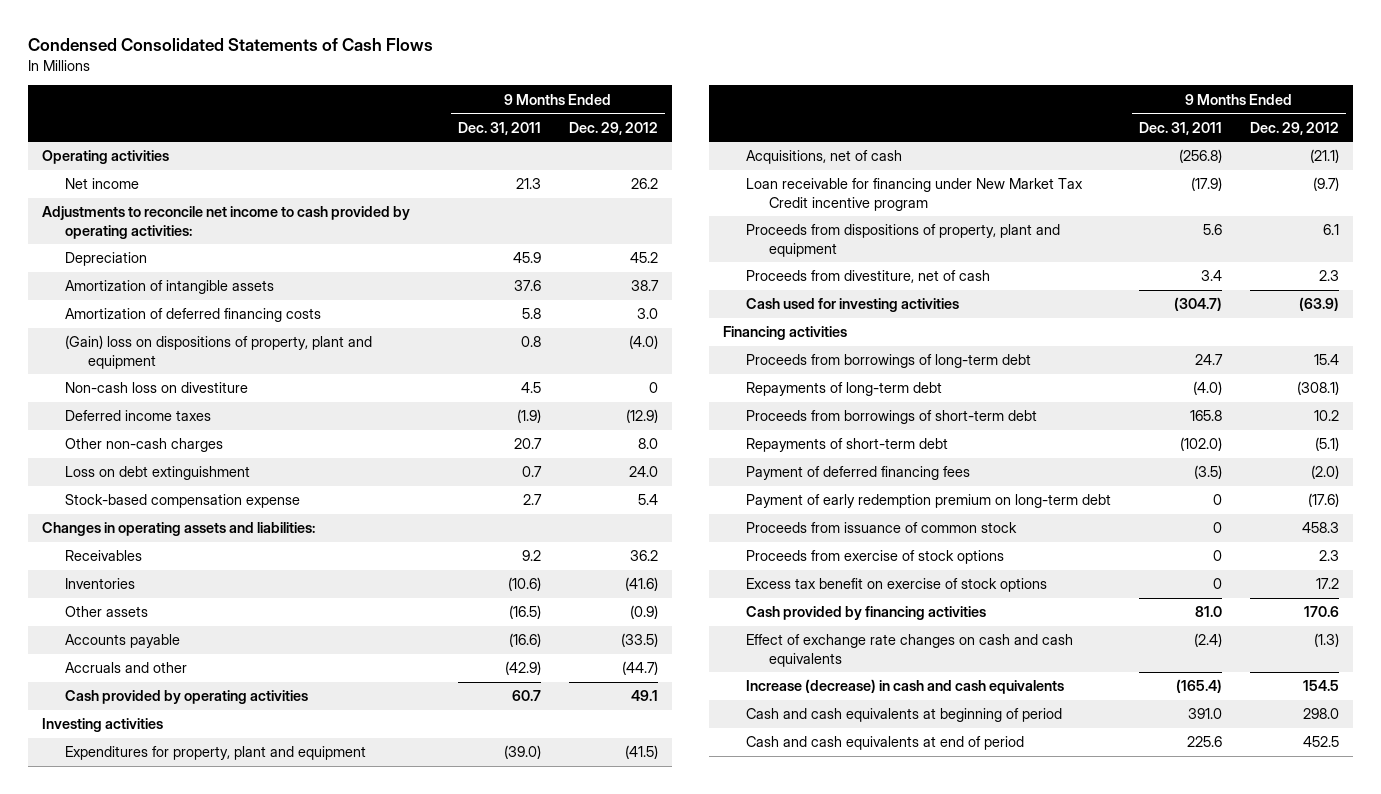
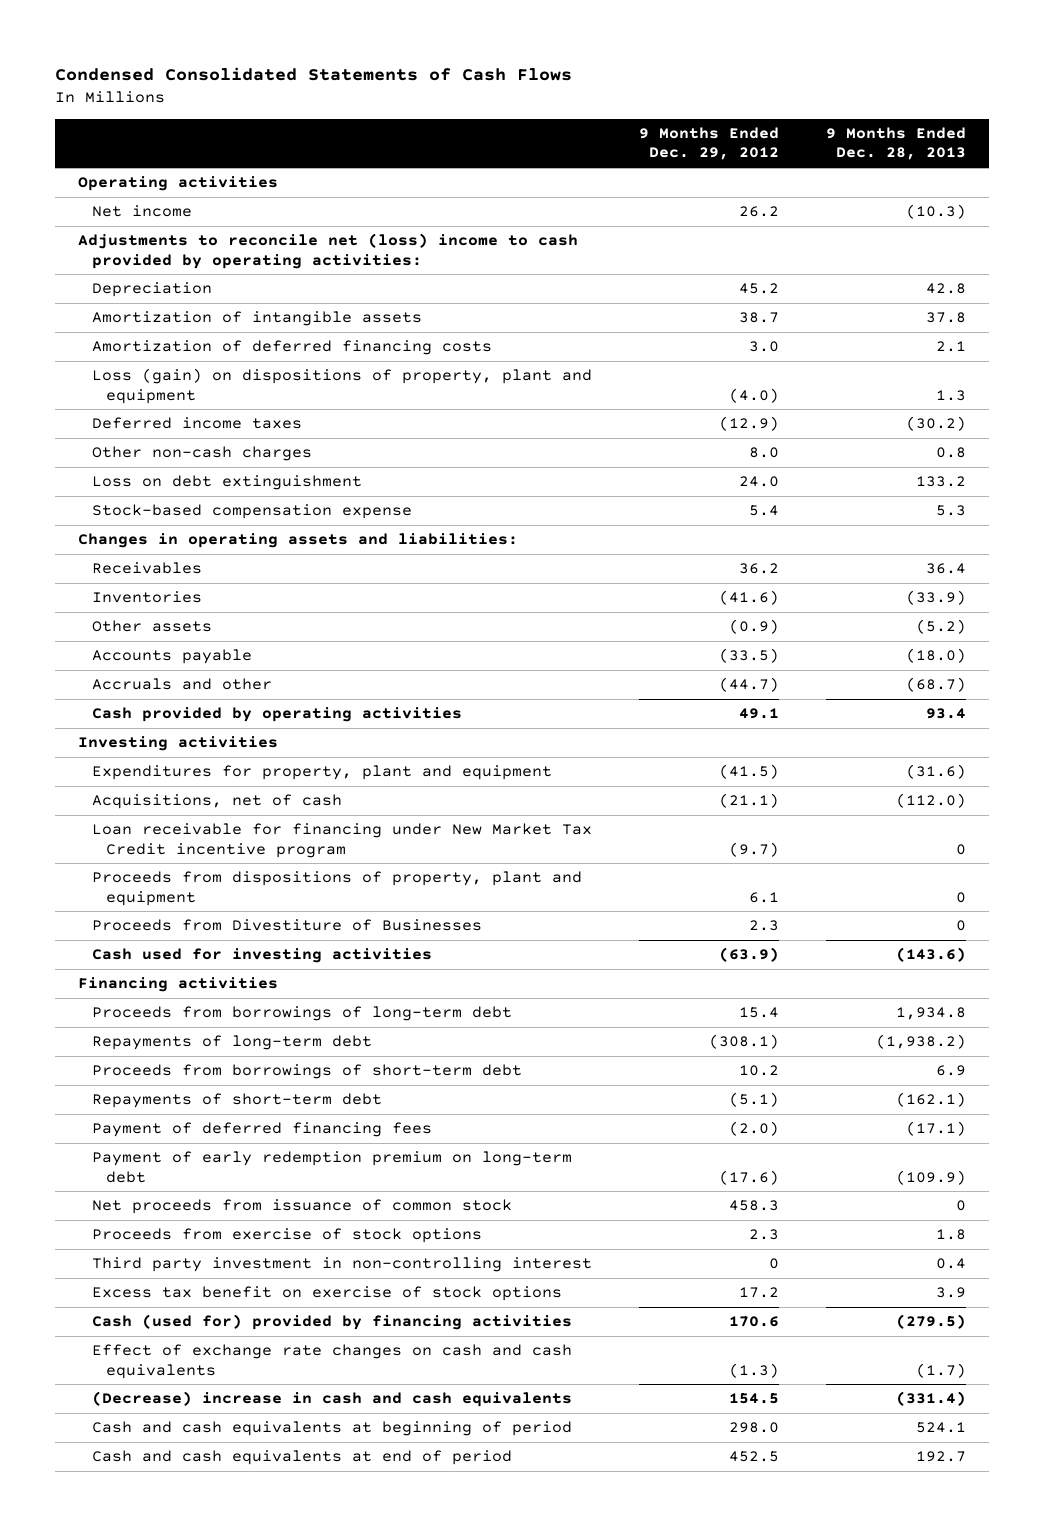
[458,121,542,135] Dec. 31, 2011 -> none
none -> [825,127,966,161] 9 Months Ended Dec. 28, 2013
[42,206,411,239] Adjustments to reconcile net income to cash provided by operating activities: -> [78,233,579,269] Adjustments to reconcile net (loss) income to cash provided by operating activities:
[65,382,249,394] Non-cash loss on divestiture -> none
[65,335,373,369] (Gain) loss on dispositions of property, plant and equipment -> [92,368,593,404] Loss (gain) on dispositions of property, plant and equipment
[746,270,991,284] Proceeds from divestiture, net of cash -> [92,919,483,932] Proceeds from Divestiture of Businesses
[746,522,1018,534] Proceeds from issuance of common stock -> [92,1199,513,1215] Net proceeds from issuance of common stock
none -> [92,1257,593,1273] Third party investment in non-controlling interest
[746,606,987,621] Cash provided by financing activities -> [92,1314,573,1331] Cash (used for) provided by financing activities
[746,679,1065,695] Increase (decrease) in cash and cash equivalents -> [92,1391,573,1408] (Decrease) increase in cash and cash equivalents

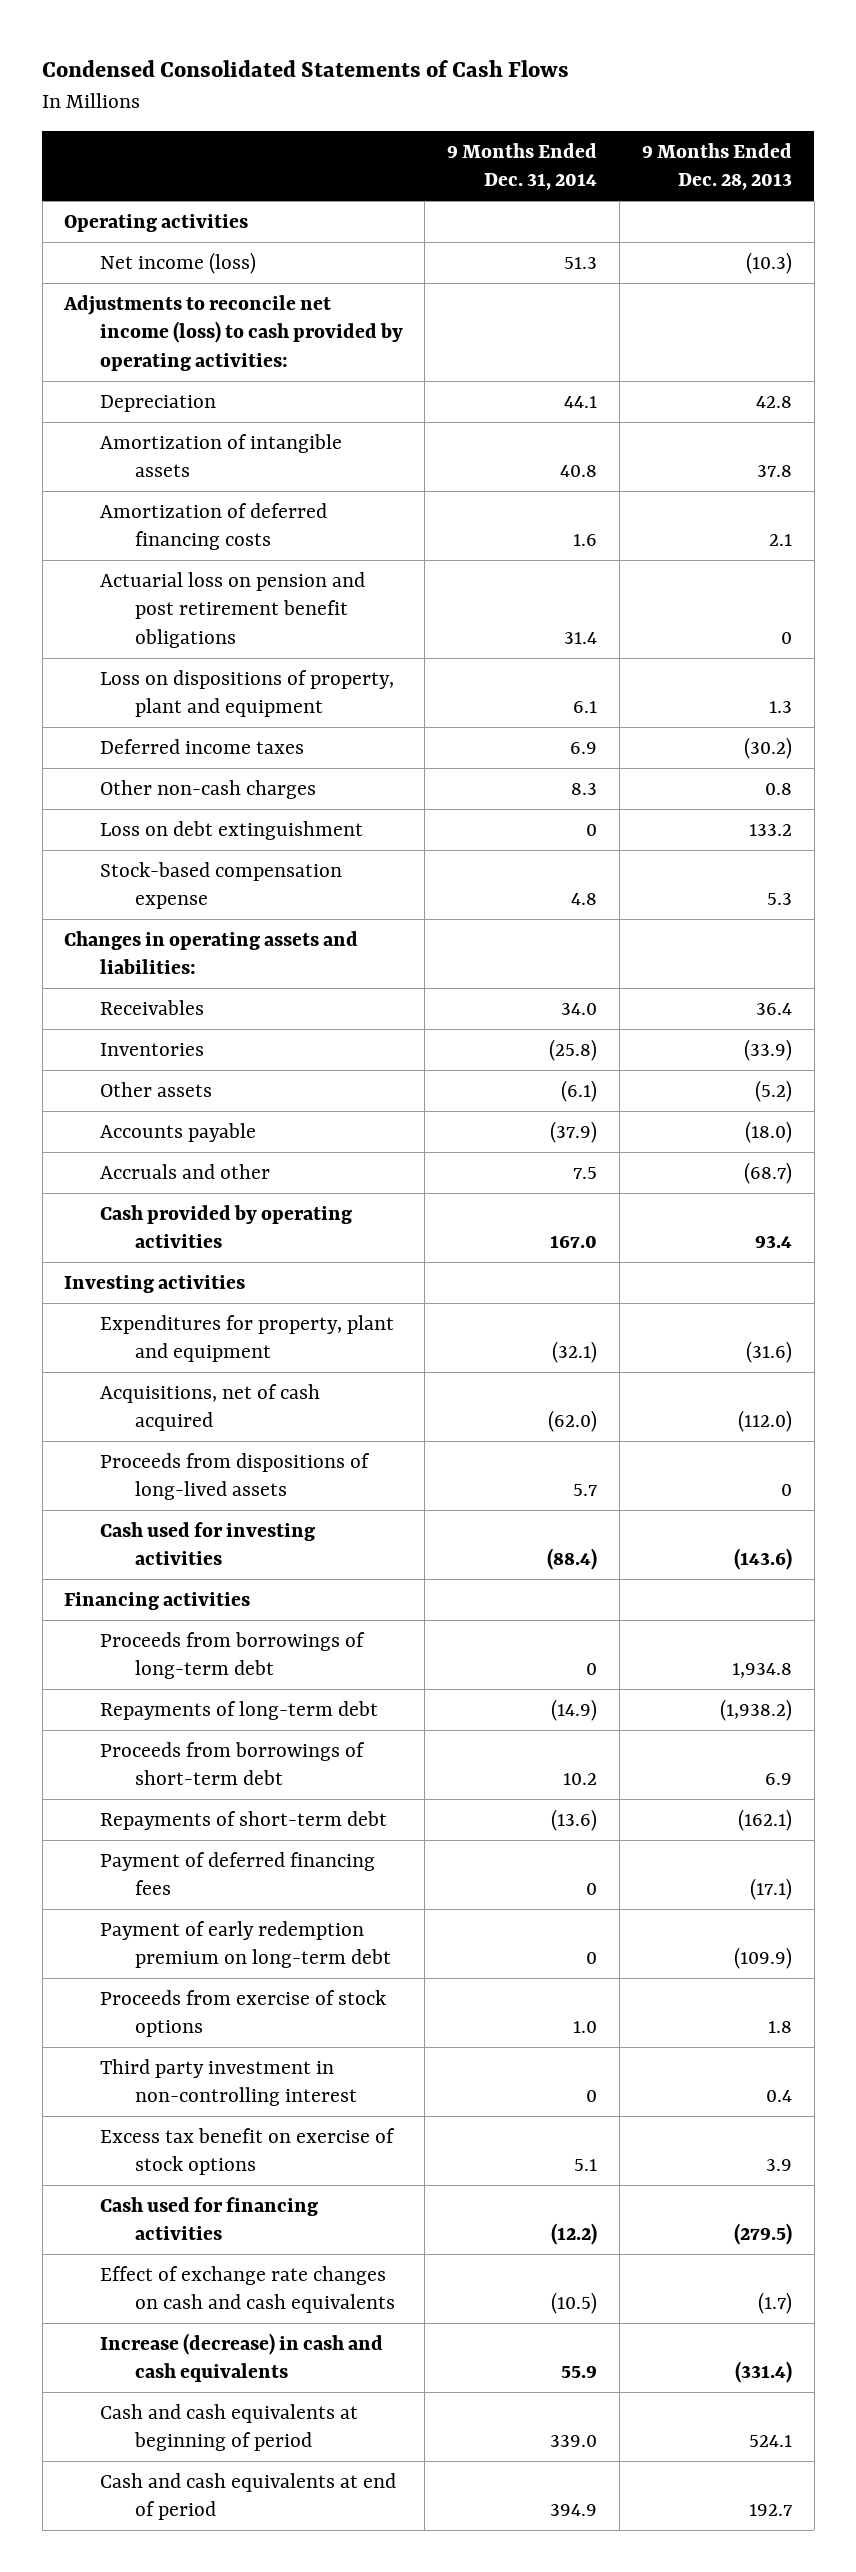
[638,127,779,161] 9 Months Ended Dec. 29, 2012 -> none
none -> [447,142,598,191] 9 Months Ended Dec. 31, 2014
[92,205,193,218] Net income -> [99,251,256,274] Net income (loss)
[78,233,579,269] Adjustments to reconcile net (loss) income to cash provided by operating activities: -> [63,294,403,371] Adjustments to reconcile net income (loss) to cash provided by operating activities:
none -> [99,571,365,648] Actuarial loss on pension and post retirement benefit obligations
[92,368,593,404] Loss (gain) on dispositions of property, plant and equipment -> [99,669,394,718] Loss on dispositions of property, plant and equipment
[92,823,593,858] Loan receivable for financing under New Market Tax Credit incentive program -> none
[92,919,483,932] Proceeds from Divestiture of Businesses -> none
[92,794,343,810] Acquisitions, net of cash -> [99,1383,320,1432] Acquisitions, net of cash acquired
[92,871,583,906] Proceeds from dispositions of property, plant and equipment -> [99,1452,370,1501] Proceeds from dispositions of long-lived assets
[92,1199,513,1215] Net proceeds from issuance of common stock -> none
[92,1314,573,1331] Cash (used for) provided by financing activities -> [99,2196,318,2241] Cash used for financing activities
[92,1391,573,1408] (Decrease) increase in cash and cash equivalents -> [99,2332,383,2383] Increase (decrease) in cash and cash equivalents

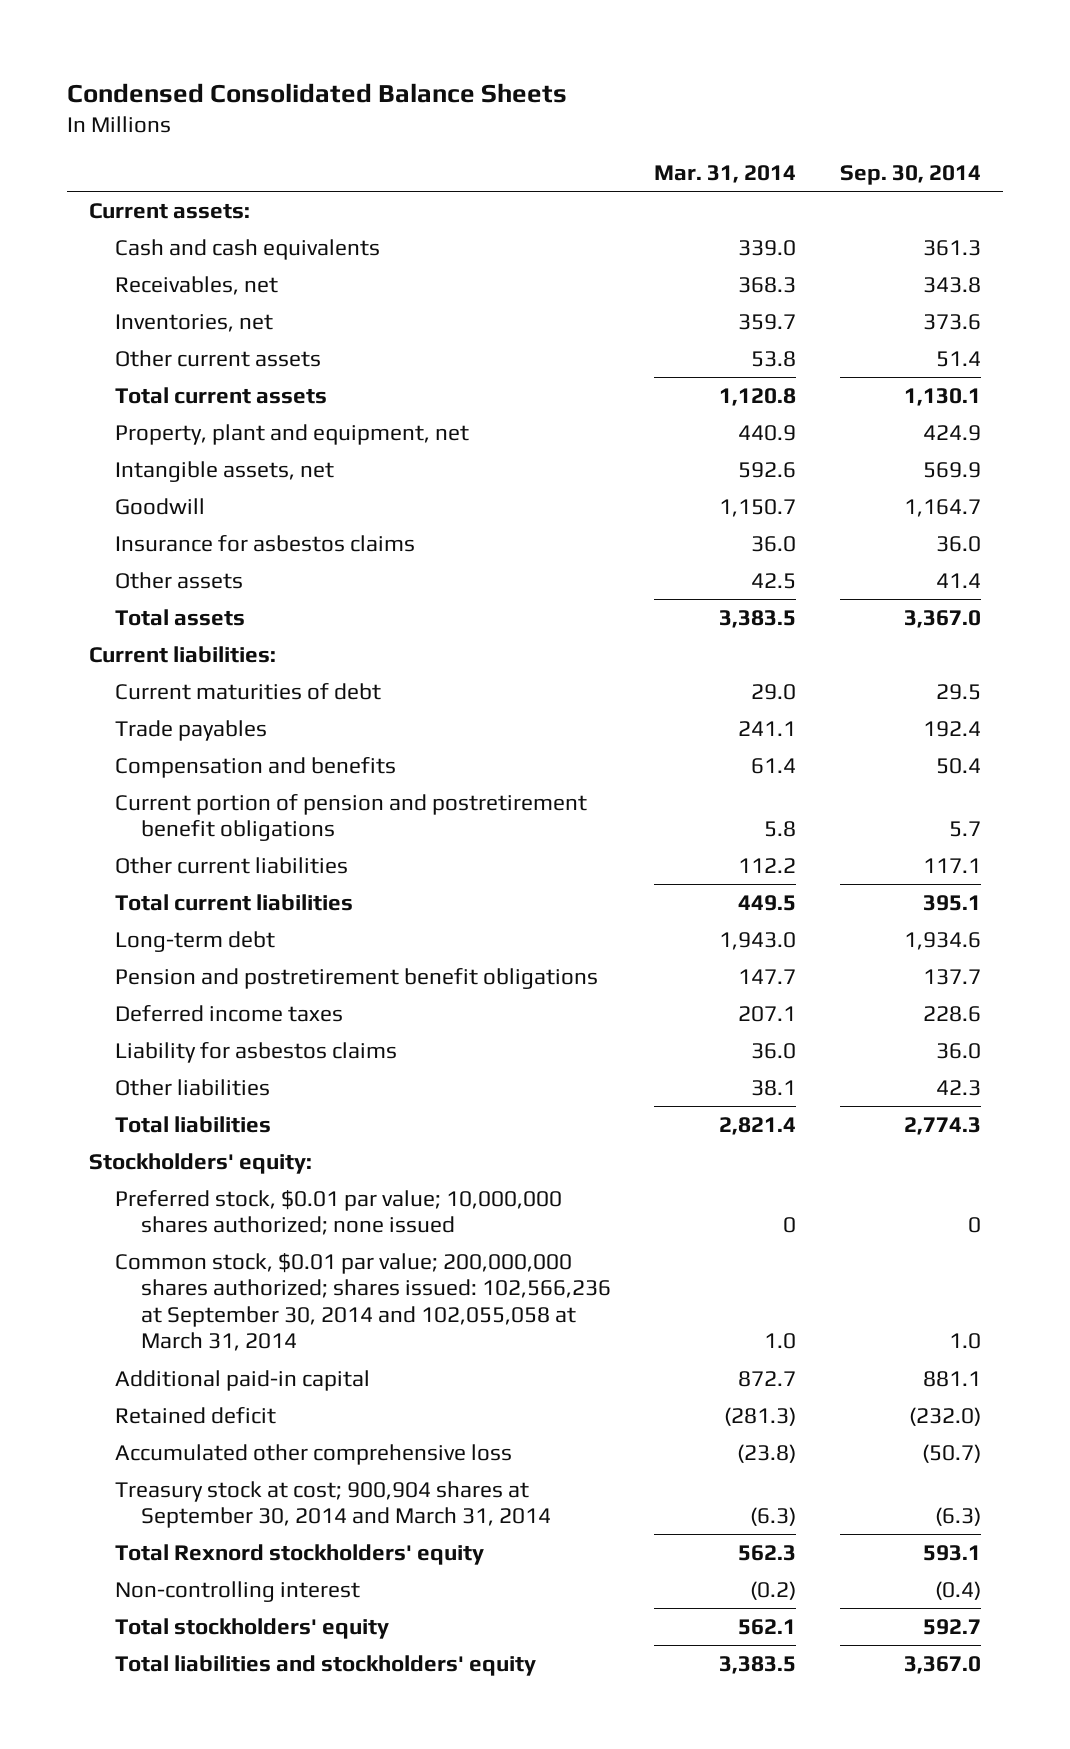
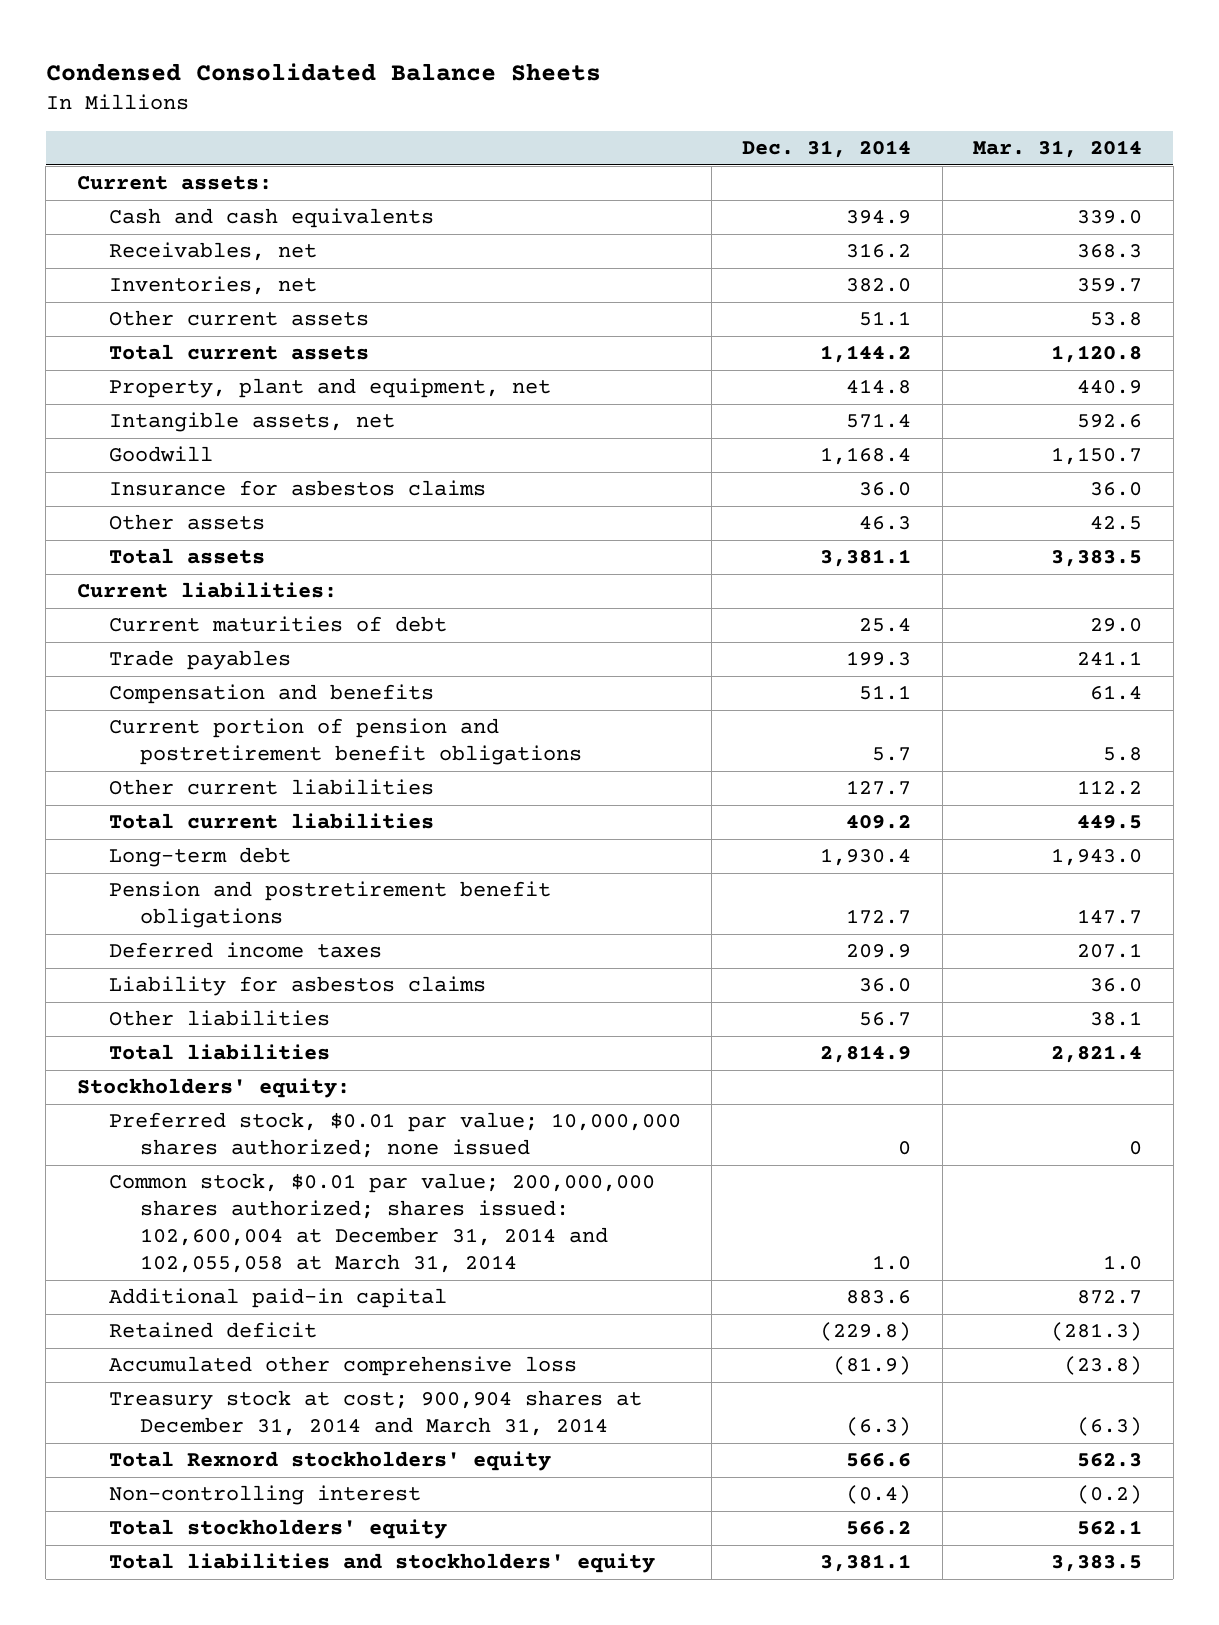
[840,165,982,186] Sep. 30, 2014 -> none
none -> [742,140,912,159] Dec. 31, 2014
[114,1252,611,1352] Common stock, $0.01 par value; 200,000,000 shares authorized; shares issued: 102,566,236 at September 30, 2014 and 102,055,058 at March 31, 2014 -> [108,1173,655,1274] Common stock, $0.01 par value; 200,000,000 shares authorized; shares issued: 102,600,004 at December 31, 2014 and 102,055,058 at March 31, 2014
[114,1480,551,1529] Treasury stock at cost; 900,904 shares at September 30, 2014 and March 31, 2014 -> [108,1390,642,1437] Treasury stock at cost; 900,904 shares at December 31, 2014 and March 31, 2014

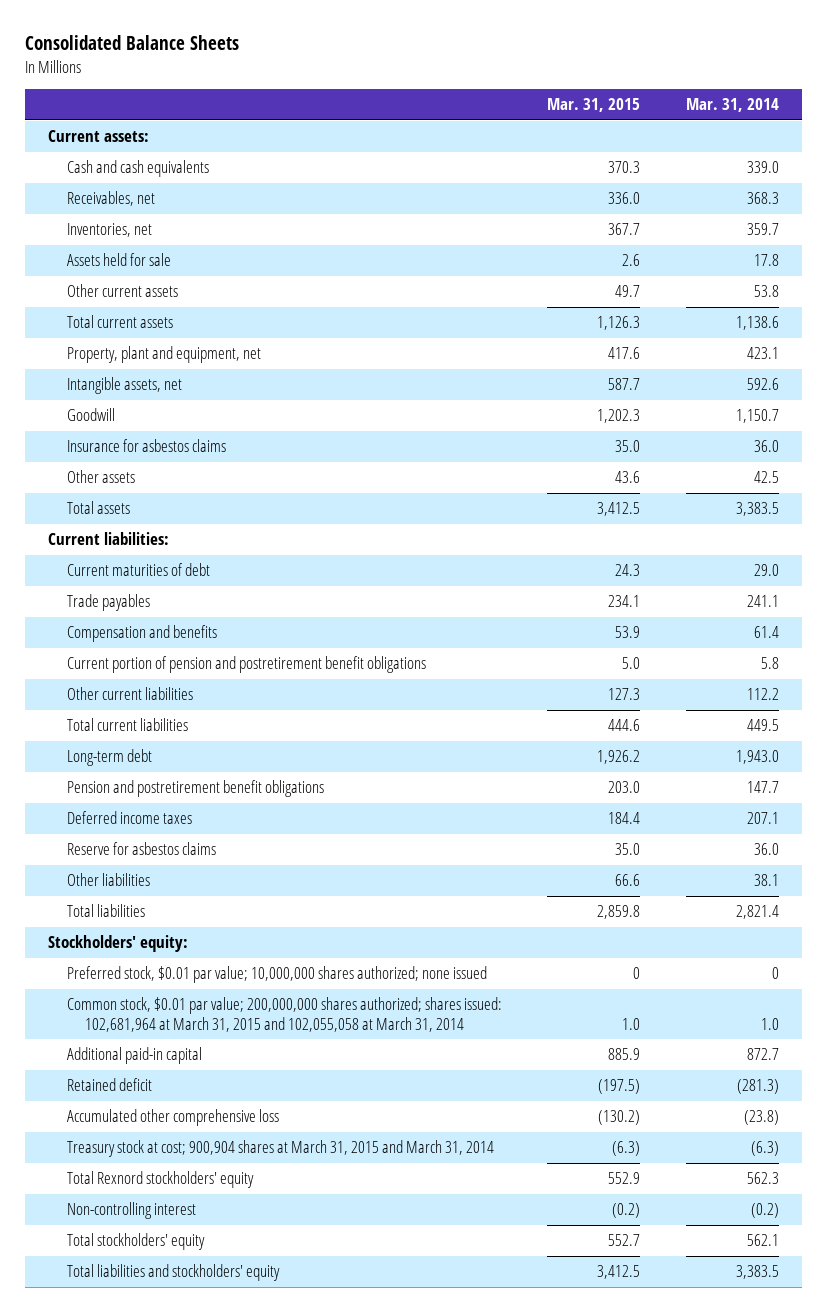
[45,62,601,81] Condensed Consolidated Balance Sheets -> [24,35,239,51] Consolidated Balance Sheets
[742,140,912,159] Dec. 31, 2014 -> none
none -> [547,98,641,113] Mar. 31, 2015
none -> [66,253,171,267] Assets held for sale
[1051,345,1143,364] 1,120.8 -> [736,316,780,331] 1,138.6
[1077,380,1143,395] 440.9 -> [747,347,780,360] 423.1
[108,976,486,997] Liability for asbestos claims -> [66,842,216,856] Reserve for asbestos claims
[108,1173,655,1274] Common stock, $0.01 par value; 200,000,000 shares authorized; shares issued: 102,600,004 at December 31, 2014 and 102,055,058 at March 31, 2014 -> [66,997,502,1032] Common stock, $0.01 par value; 200,000,000 shares authorized; shares issued: 102,681,964 at March 31, 2015 and 102,055,058 at March 31, 2014
[108,1390,642,1437] Treasury stock at cost; 900,904 shares at December 31, 2014 and March 31, 2014 -> [66,1140,494,1158] Treasury stock at cost; 900,904 shares at March 31, 2015 and March 31, 2014

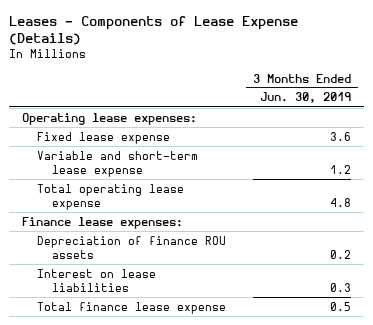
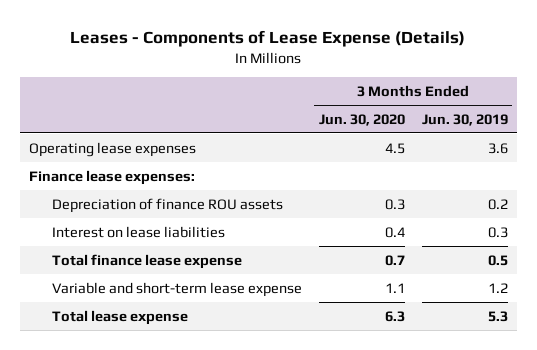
none -> [318,113,405,126] Jun. 30, 2020
[22,112,198,125] Operating lease expenses: -> none
[37,131,171,144] Fixed lease expense -> none
[37,183,185,210] Total operating lease expense -> [28,141,196,157] Operating lease expenses
[329,197,351,207] 4.8 -> [488,142,509,154] 3.6
[37,150,199,177] Variable and short-term lease expense -> [51,281,302,297] Variable and short-term lease expense
none -> [51,309,188,325] Total lease expense

